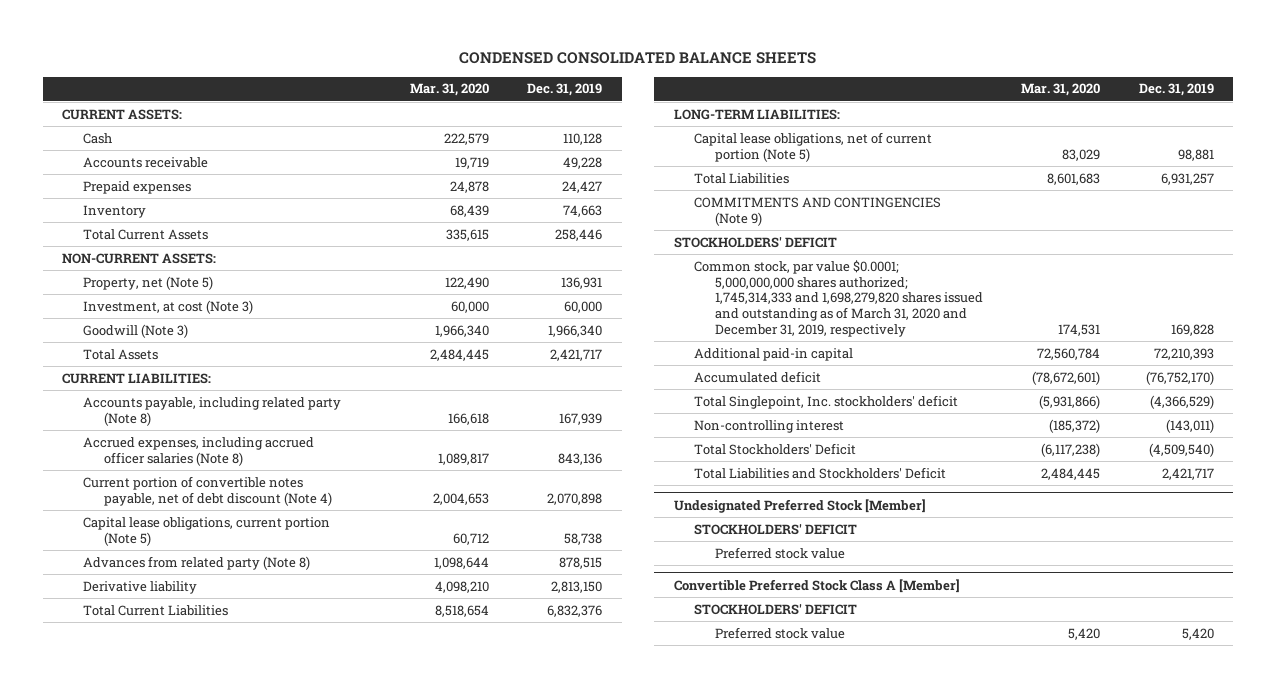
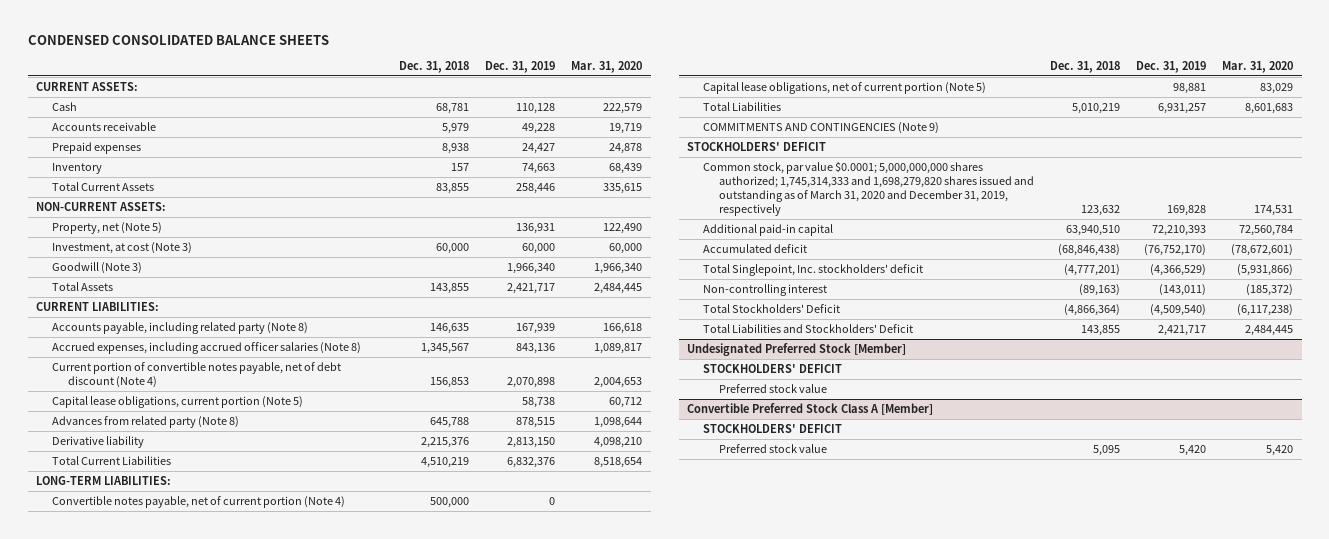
none -> [399,61,470,74] Dec. 31, 2018
none -> [51,495,345,508] Convertible notes payable, net of current portion (Note 4)

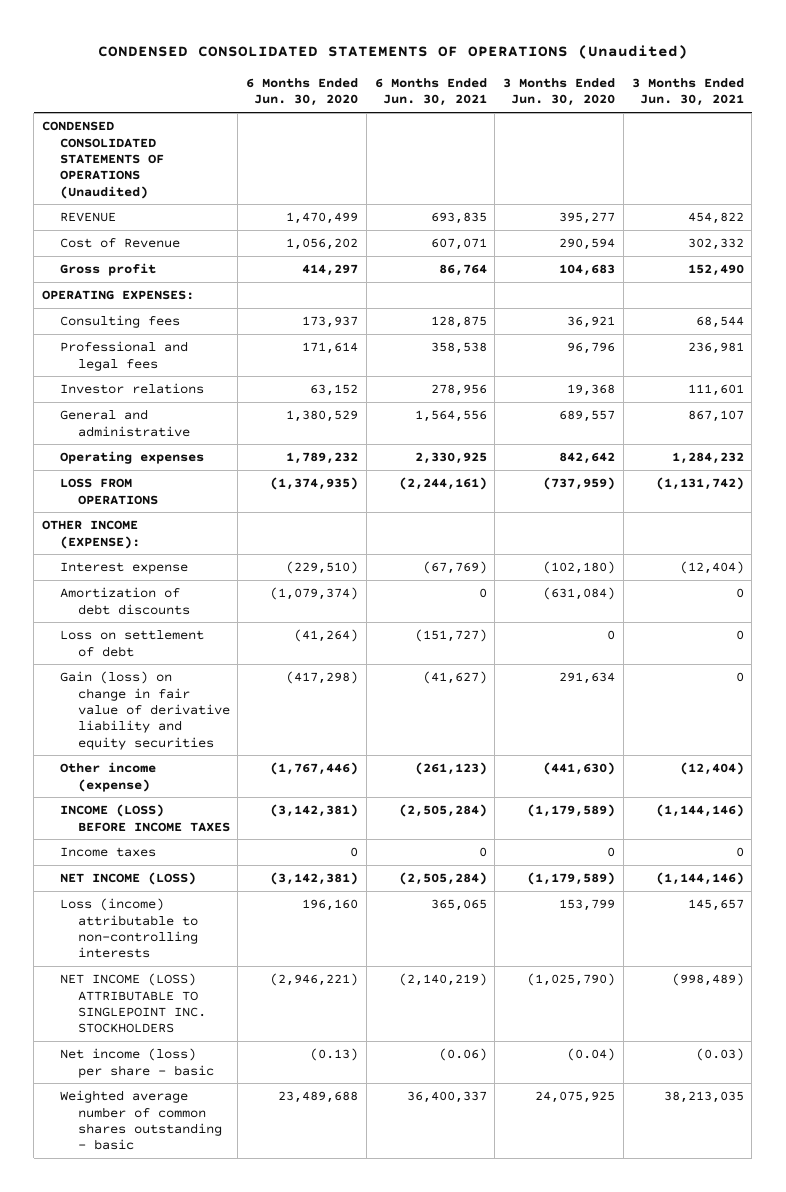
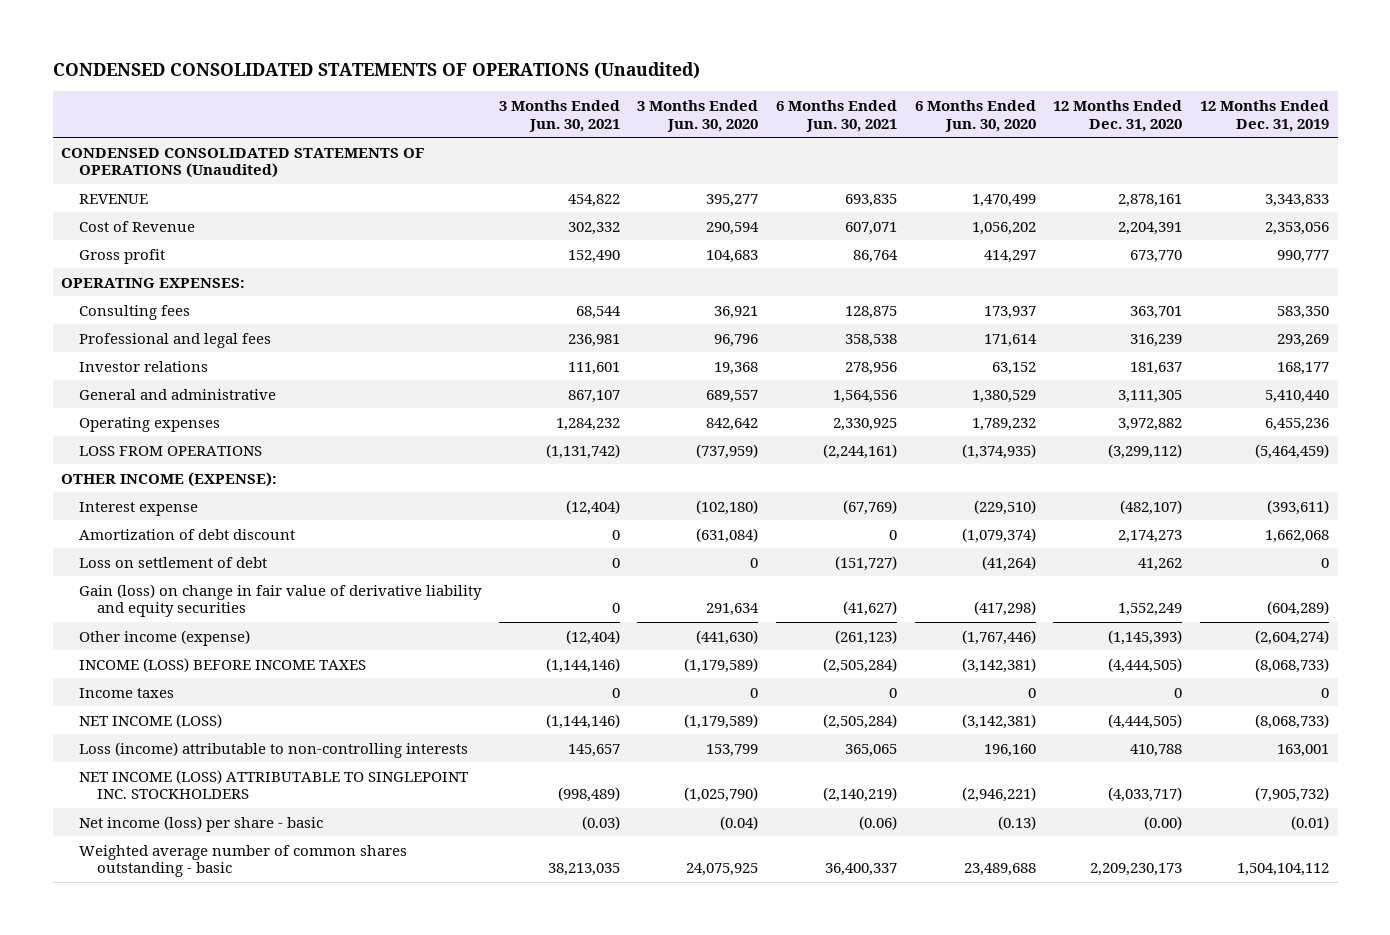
none -> [1053,99,1183,132] 12 Months Ended Dec. 31, 2020
none -> [1199,99,1329,132] 12 Months Ended Dec. 31, 2019
[59,587,190,615] Amortization of debt discounts -> [79,528,296,540] Amortization of debt discount

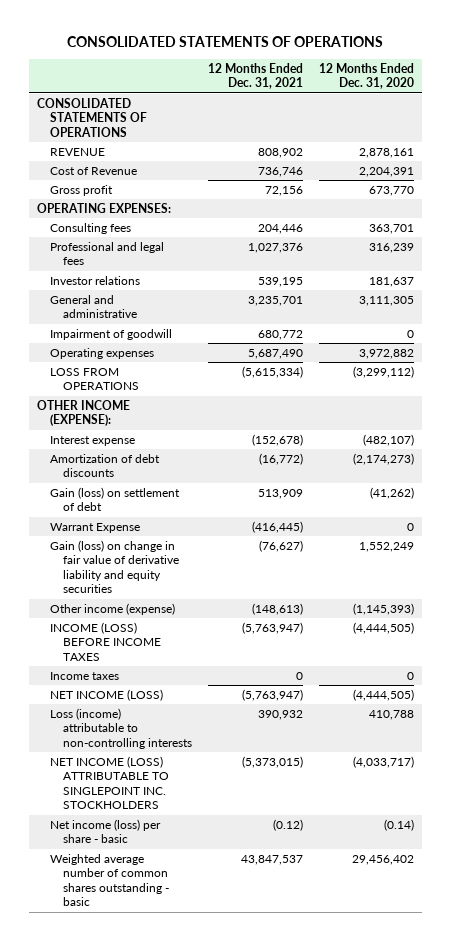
[52,62,700,80] CONDENSED CONSOLIDATED STATEMENTS OF OPERATIONS (Unaudited) -> [67,36,384,48] CONSOLIDATED STATEMENTS OF OPERATIONS
[498,99,620,132] 3 Months Ended Jun. 30, 2021 -> none
[637,99,759,132] 3 Months Ended Jun. 30, 2020 -> none
[775,99,897,132] 6 Months Ended Jun. 30, 2021 -> none
[914,99,1036,132] 6 Months Ended Jun. 30, 2020 -> none
[1199,99,1329,132] 12 Months Ended Dec. 31, 2019 -> none
none -> [207,62,303,90] 12 Months Ended Dec. 31, 2021
[61,147,425,179] CONDENSED CONSOLIDATED STATEMENTS OF OPERATIONS (Unaudited) -> [36,97,147,137] CONSOLIDATED STATEMENTS OF OPERATIONS
none -> [49,328,172,340] Impairment of goodwill
[79,528,296,540] Amortization of debt discount -> [49,453,160,478] Amortization of debt discounts
[1118,529,1183,543] 2,174,273 -> [352,452,414,465] (2,174,273)
[79,556,268,568] Loss on settlement of debt -> [49,486,180,512] Gain (loss) on settlement of debt
[1138,557,1183,571] 41,262 -> [369,486,414,499] (41,262)
none -> [49,522,140,533] Warrant Expense
[1144,815,1183,830] (0.00) -> [383,818,414,831] (0.14)
[1090,863,1183,877] 2,209,230,173 -> [351,854,414,865] 29,456,402

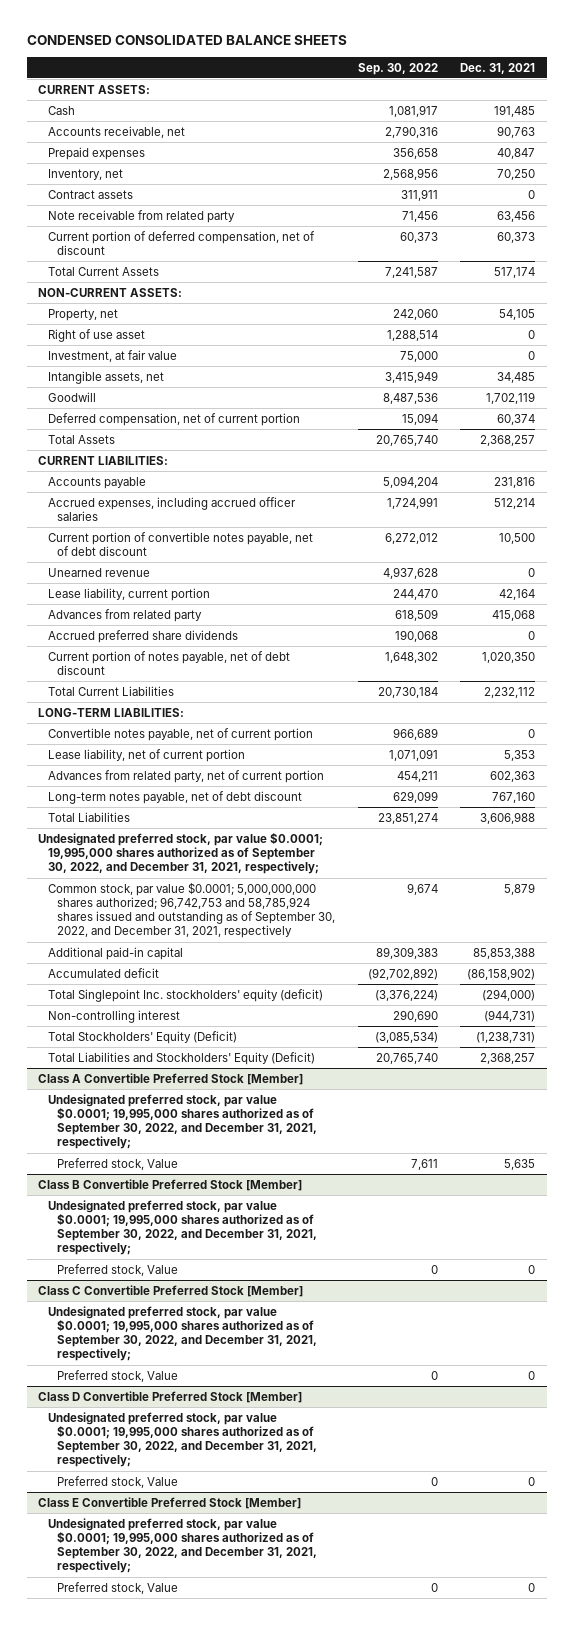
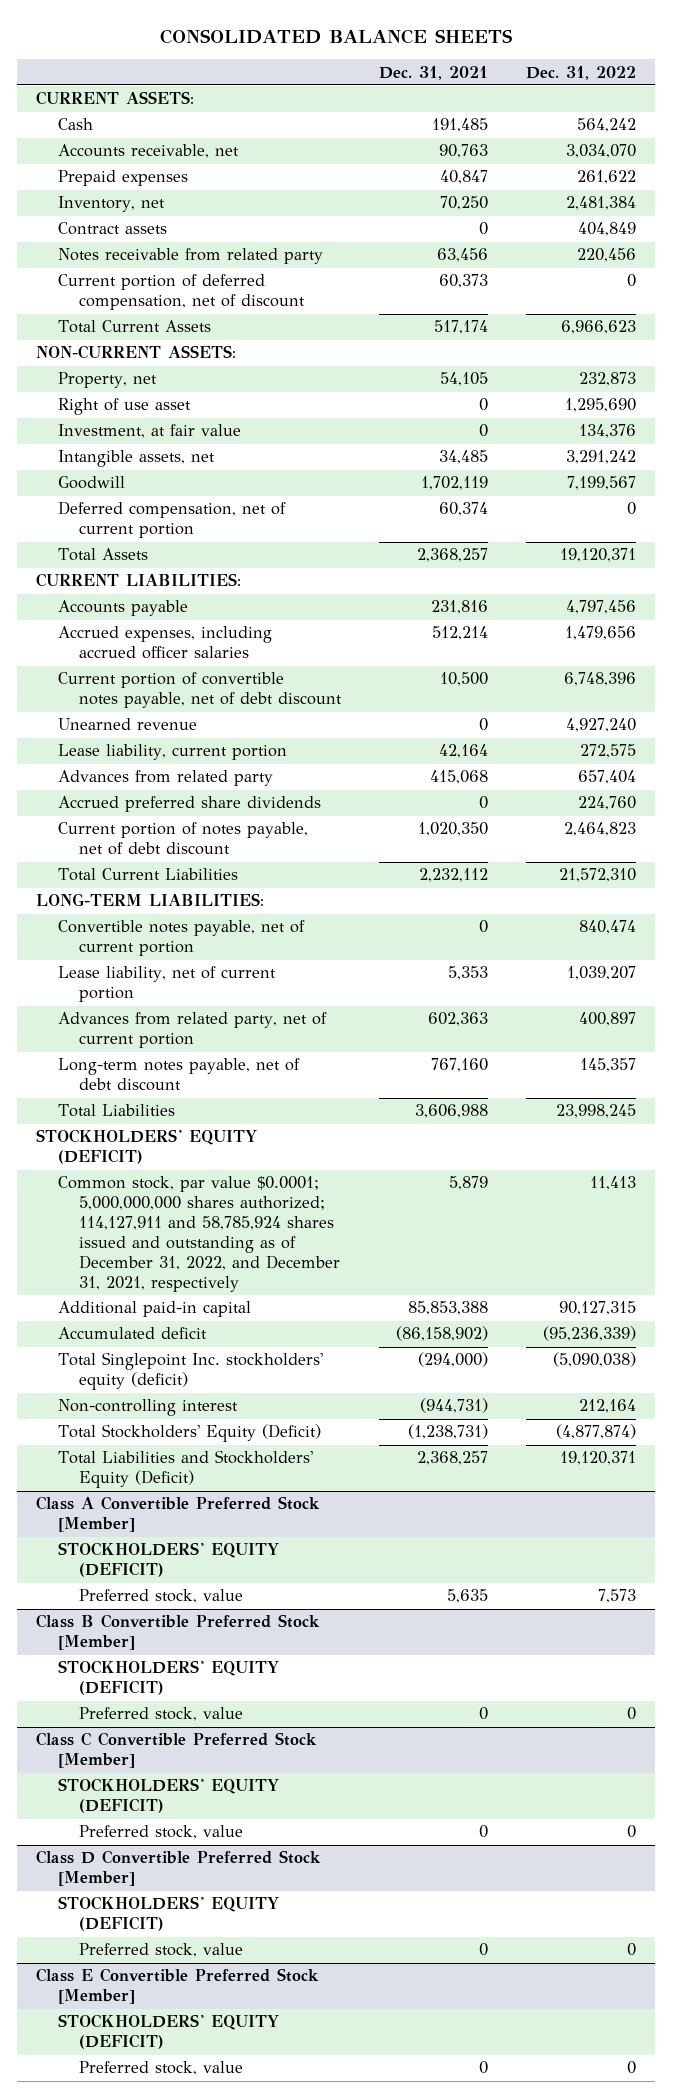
[27,35,348,46] CONDENSED CONSOLIDATED BALANCE SHEETS -> [160,28,514,44] CONSOLIDATED BALANCE SHEETS
[357,62,438,75] Sep. 30, 2022 -> none
none -> [526,65,637,80] Dec. 31, 2022
[47,209,235,223] Note receivable from related party -> [57,248,323,265] Notes receivable from related party
[38,831,324,875] Undesignated preferred stock, par value $0.0001; 19,995,000 shares authorized as of September 30, 2022, and December 31, 2021, respectively; -> none
none -> [36,1129,258,1165] STOCKHOLDERS' EQUITY (DEFICIT)
[47,881,336,939] Common stock, par value $0.0001; 5,000,000,000 shares authorized; 96,742,753 and 58,785,924 shares issued and outstanding as of September 30, 2022, and December 31, 2021, respectively -> [57,1176,341,1292] Common stock, par value $0.0001; 5,000,000,000 shares authorized; 114,127,911 and 58,785,924 shares issued and outstanding as of December 31, 2022, and December 31, 2021, respectively
[47,1093,318,1150] Undesignated preferred stock, par value $0.0001; 19,995,000 shares authorized as of September 30, 2022, and December 31, 2021, respectively; -> none
none -> [57,1542,279,1578] STOCKHOLDERS' EQUITY (DEFICIT)
[57,1157,179,1170] Preferred stock, Value -> [79,1589,244,1604] Preferred stock, value
[47,1199,318,1256] Undesignated preferred stock, par value $0.0001; 19,995,000 shares authorized as of September 30, 2022, and December 31, 2021, respectively; -> none
none -> [57,1660,279,1696] STOCKHOLDERS' EQUITY (DEFICIT)
[57,1263,179,1276] Preferred stock, Value -> [79,1707,244,1722] Preferred stock, value
[47,1305,318,1362] Undesignated preferred stock, par value $0.0001; 19,995,000 shares authorized as of September 30, 2022, and December 31, 2021, respectively; -> none
none -> [57,1778,279,1814] STOCKHOLDERS' EQUITY (DEFICIT)
[57,1369,179,1382] Preferred stock, Value -> [79,1825,244,1840] Preferred stock, value
[47,1411,318,1468] Undesignated preferred stock, par value $0.0001; 19,995,000 shares authorized as of September 30, 2022, and December 31, 2021, respectively; -> none
none -> [57,1896,279,1932] STOCKHOLDERS' EQUITY (DEFICIT)
[57,1475,179,1488] Preferred stock, Value -> [79,1943,244,1958] Preferred stock, value
[47,1517,318,1574] Undesignated preferred stock, par value $0.0001; 19,995,000 shares authorized as of September 30, 2022, and December 31, 2021, respectively; -> none
none -> [57,2014,279,2050] STOCKHOLDERS' EQUITY (DEFICIT)
[57,1581,179,1594] Preferred stock, Value -> [79,2061,244,2076] Preferred stock, value

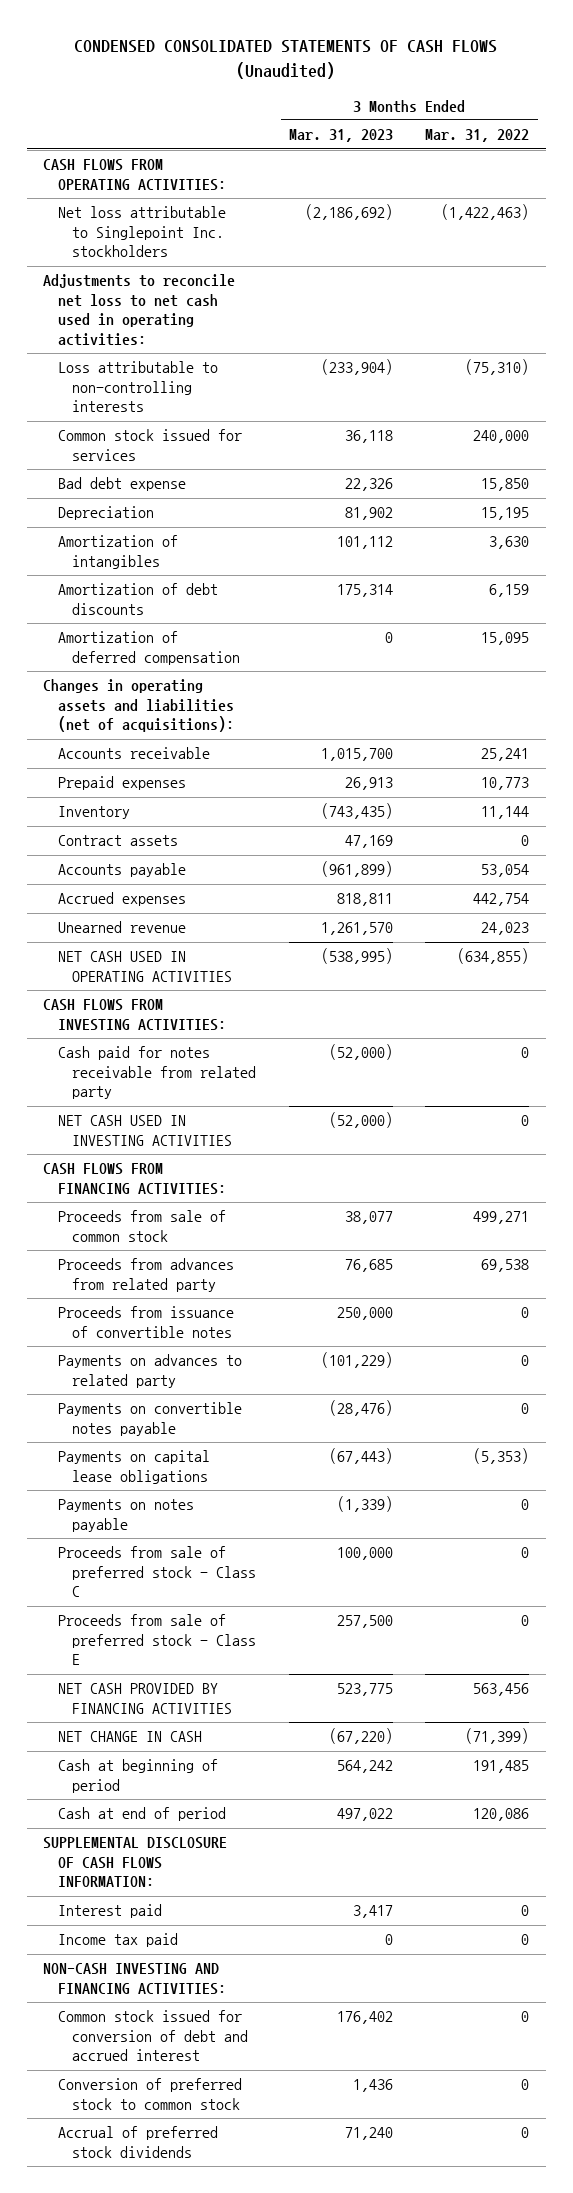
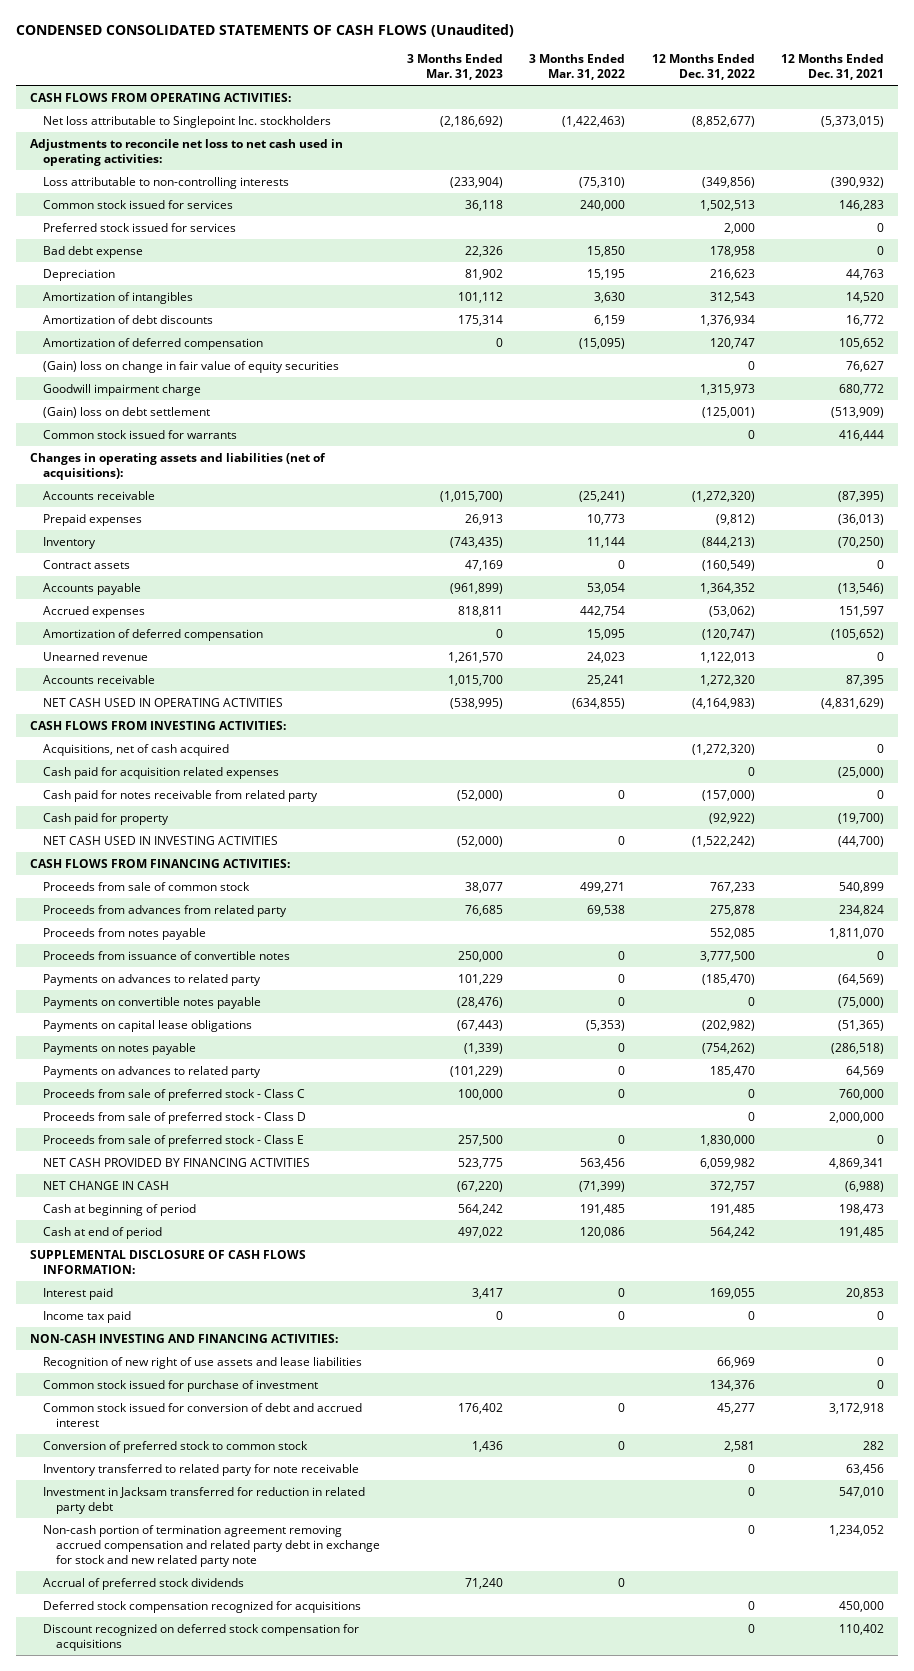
none -> [651,54,755,80] 12 Months Ended Dec. 31, 2022
none -> [781,54,885,80] 12 Months Ended Dec. 31, 2021
none -> [43,222,237,232] Preferred stock issued for services
none -> [43,337,264,350] Amortization of deferred compensation
none -> [43,360,340,373] (Gain) loss on change in fair value of equity securities
none -> [43,383,202,396] Goodwill impairment charge
none -> [43,406,211,418] (Gain) loss on debt settlement
none -> [43,429,238,439] Common stock issued for warrants
none -> [43,490,156,500] Accounts receivable
[57,631,241,665] Amortization of deferred compensation -> [43,628,264,641] Amortization of deferred compensation
[57,747,210,760] Accounts receivable -> [43,674,156,684] Accounts receivable
none -> [43,743,230,756] Acquisitions, net of cash acquired
none -> [43,766,280,779] Cash paid for acquisition related expenses
none -> [43,812,170,825] Cash paid for property
none -> [43,927,207,940] Proceeds from notes payable
none -> [43,973,262,986] Payments on advances to related party
[57,1354,242,1388] Payments on advances to related party -> [43,1065,262,1078] Payments on advances to related party
none -> [43,1111,307,1124] Proceeds from sale of preferred stock - Class D
none -> [43,1356,363,1369] Recognition of new right of use assets and lease liabilities
none -> [43,1379,319,1392] Common stock issued for purchase of investment
none -> [43,1463,360,1476] Inventory transferred to related party for note receivable
none -> [43,1486,366,1514] Investment in Jacksam transferred for reduction in related party debt
none -> [43,1524,381,1567] Non-cash portion of termination agreement removing accrued compensation and related party debt in exchange for stock and new related party note
none -> [43,1600,362,1613] Deferred stock compensation recognized for acquisitions
none -> [43,1623,360,1651] Discount recognized on deferred stock compensation for acquisitions

